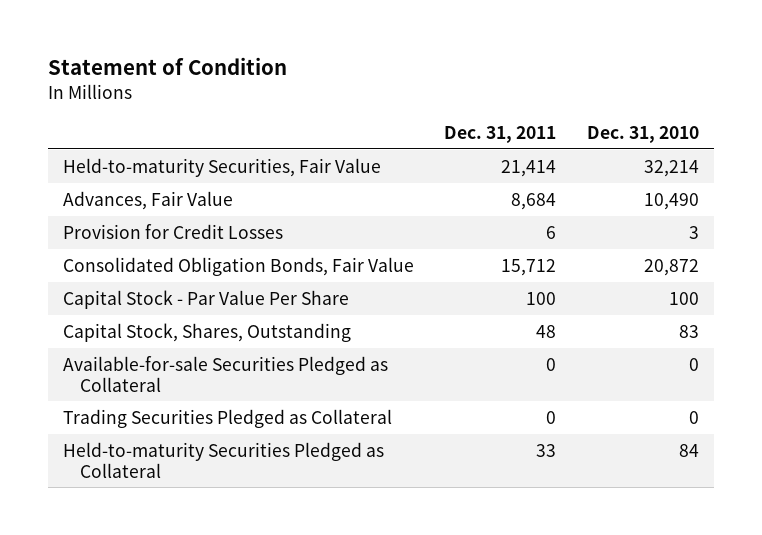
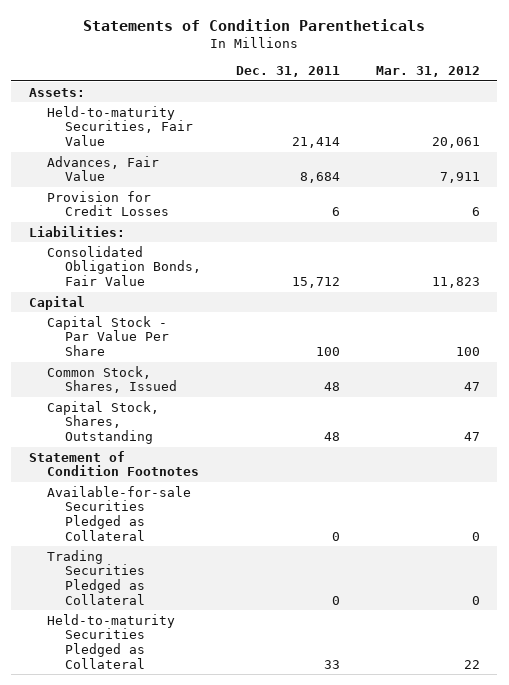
[47,56,287,75] Statement of Condition -> [83,18,426,31] Statements of Condition Parentheticals
[587,126,700,144] Dec. 31, 2010 -> none
none -> [375,66,480,78] Mar. 31, 2012
none -> [29,87,86,97] Assets:
none -> [29,225,126,237] Liabilities:
none -> [29,295,86,310] Capital
none -> [47,365,178,394] Common Stock, Shares, Issued
none -> [29,450,200,477] Statement of Condition Footnotes

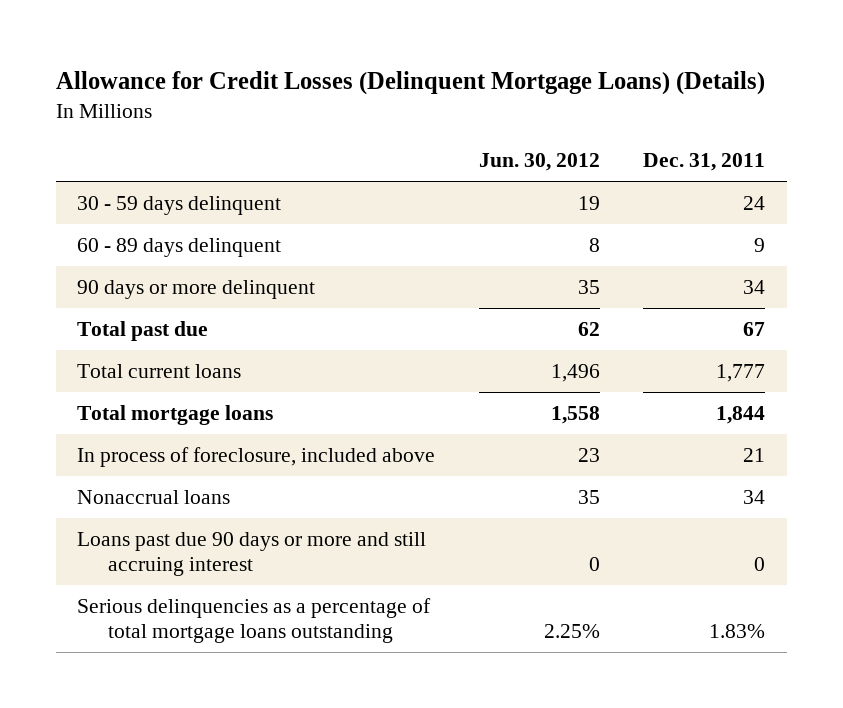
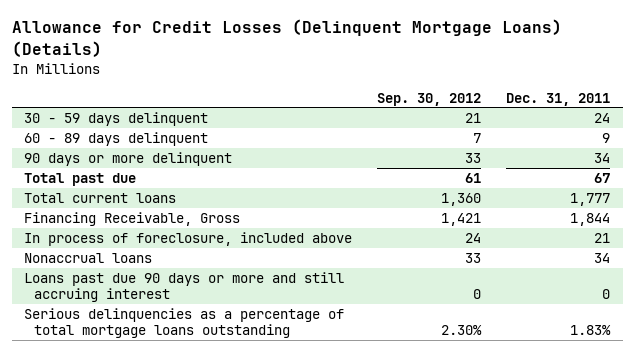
[478,152,600,171] Jun. 30, 2012 -> none
none -> [377,92,482,106] Sep. 30, 2012
[77,404,274,425] Total mortgage loans -> [24,211,241,226] Financing Receivable, Gross

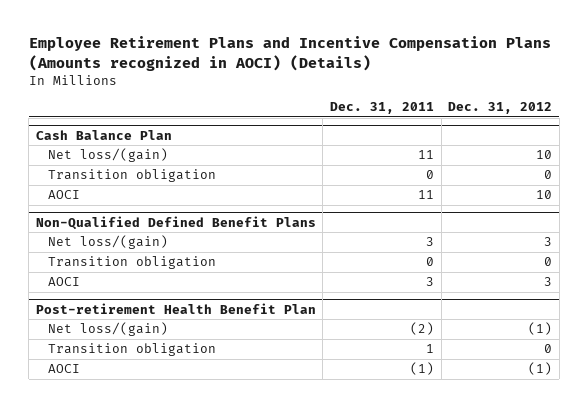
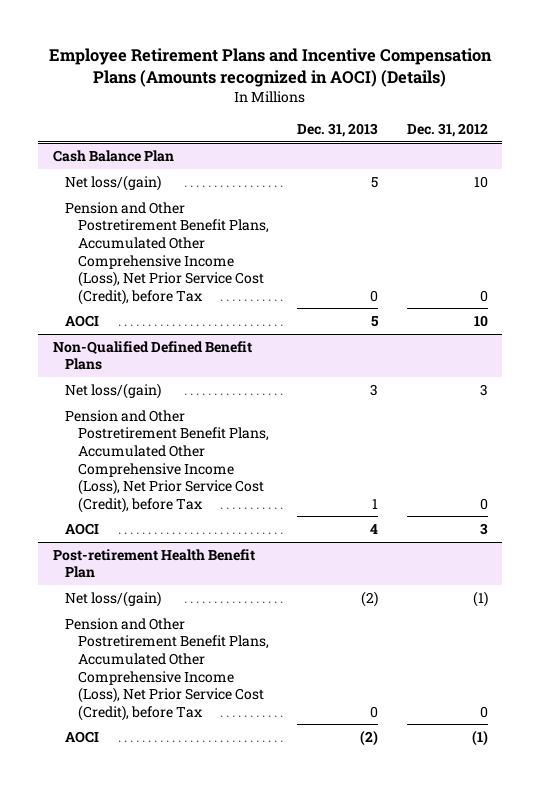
[330,102,435,115] Dec. 31, 2011 -> none
none -> [297,123,379,138] Dec. 31, 2013
[47,169,216,183] Transition obligation -> none
none -> [65,201,269,305] Pension and Other Postretirement Benefit Plans, Accumulated Other Comprehensive Income (Loss), Net Prior Service Cost (Credit), before Tax
[47,256,216,270] Transition obligation -> none
none -> [65,409,269,513] Pension and Other Postretirement Benefit Plans, Accumulated Other Comprehensive Income (Loss), Net Prior Service Cost (Credit), before Tax
[47,343,216,357] Transition obligation -> none
none -> [65,617,269,721] Pension and Other Postretirement Benefit Plans, Accumulated Other Comprehensive Income (Loss), Net Prior Service Cost (Credit), before Tax

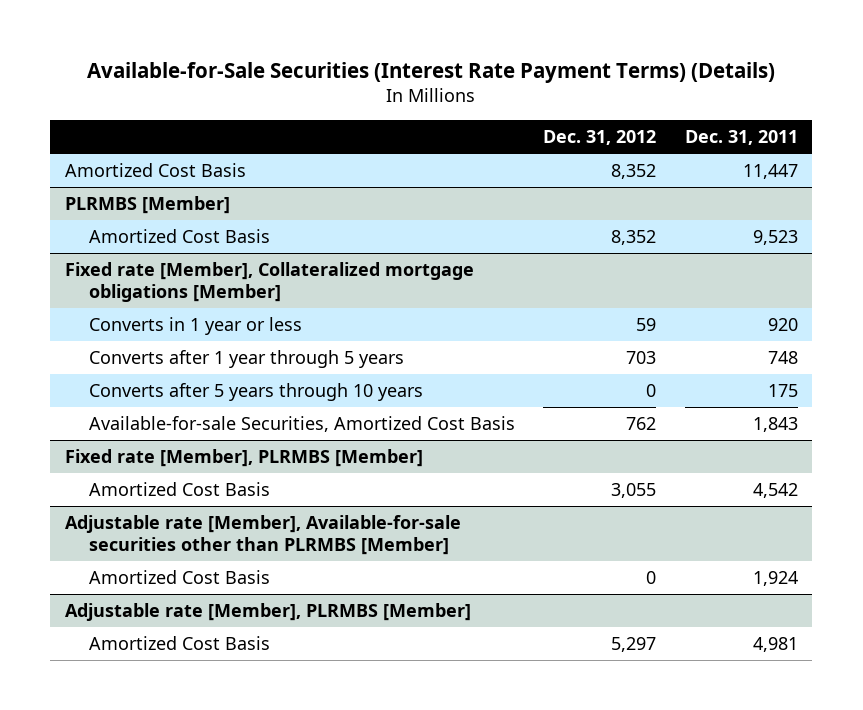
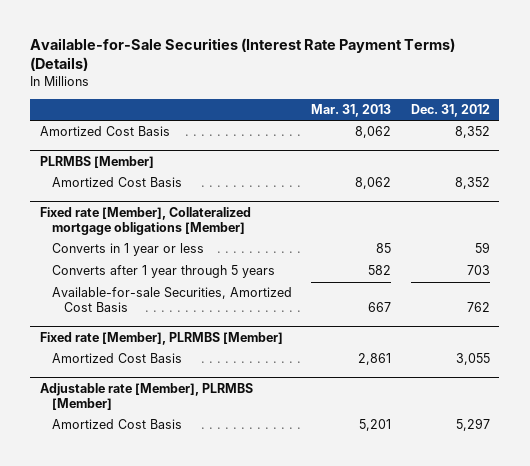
[685,130,799,146] Dec. 31, 2011 -> none
none -> [311,104,392,118] Mar. 31, 2013
[88,383,423,402] Converts after 5 years through 10 years -> none
[64,515,461,555] Adjustable rate [Member], Available-for-sale securities other than PLRMBS [Member] -> none
[88,570,270,585] Amortized Cost Basis -> none

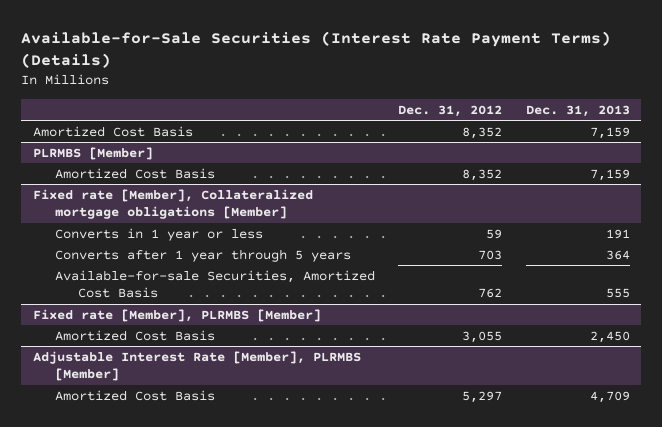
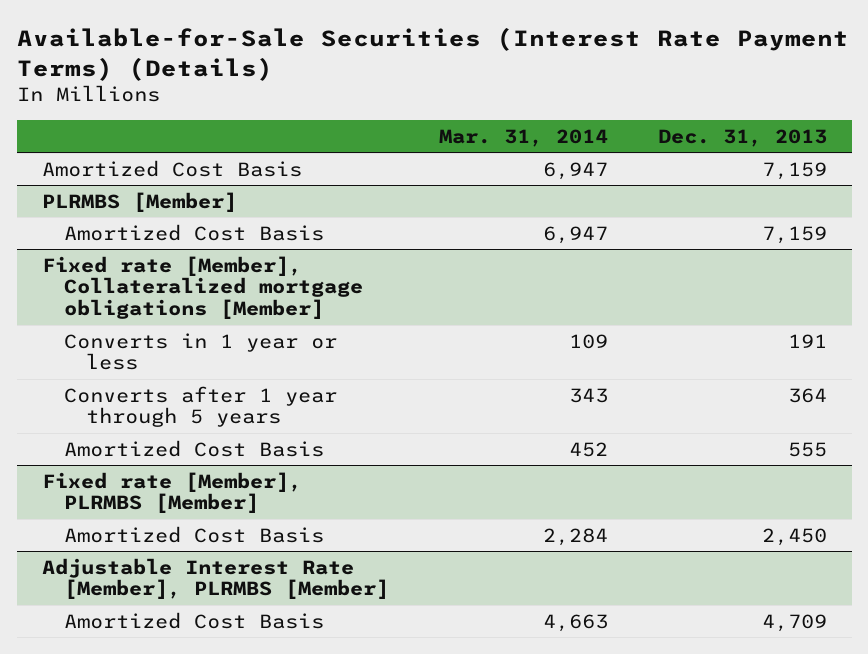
[398,104,503,117] Dec. 31, 2012 -> none
none -> [438,128,608,147] Mar. 31, 2014
[55,269,376,299] Available-for-sale Securities, Amortized Cost Basis -> [63,439,324,457] Amortized Cost Basis

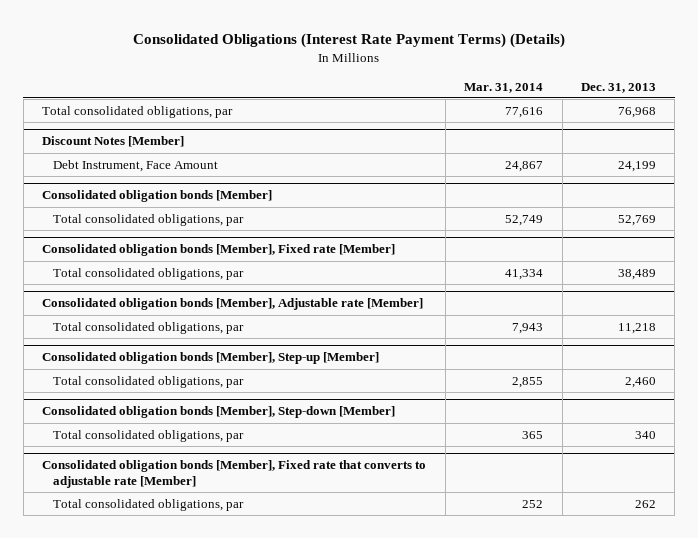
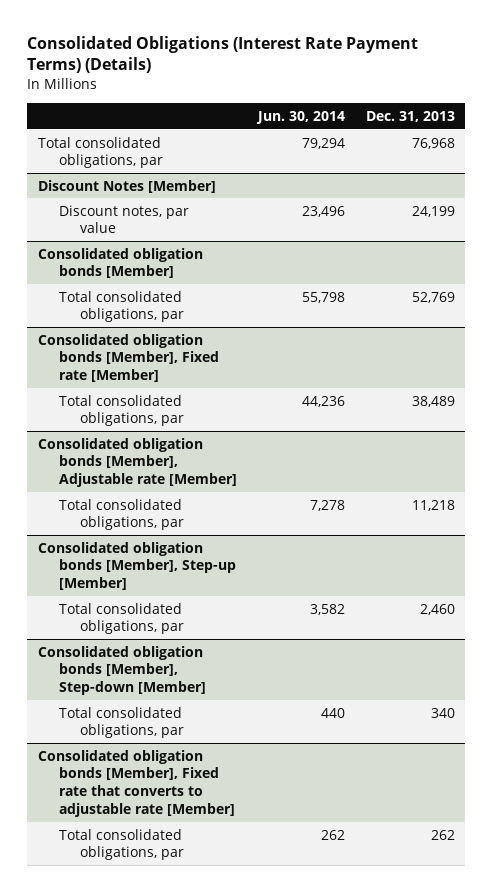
[464,82,544,93] Mar. 31, 2014 -> none
none -> [255,110,345,124] Jun. 30, 2014
[52,159,218,172] Debt Instrument, Face Amount -> [58,204,189,234] Discount notes, par value

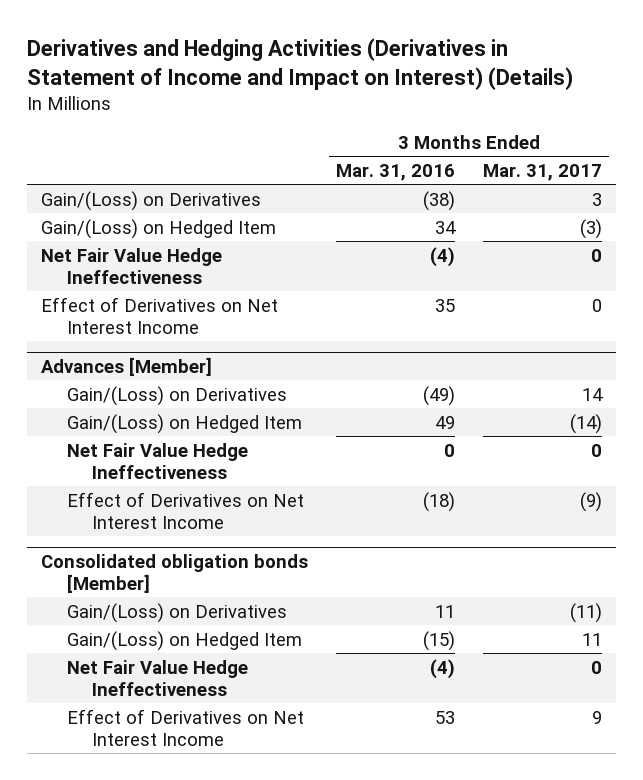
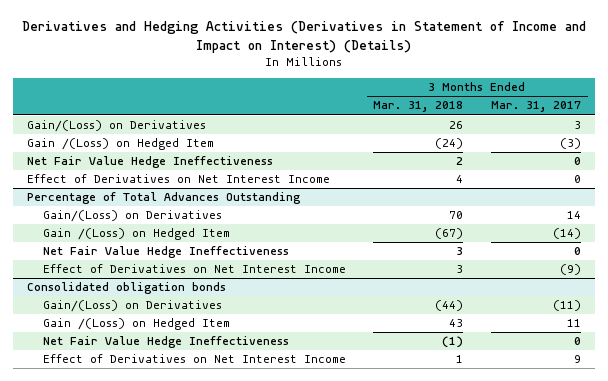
[335,163,455,181] Mar. 31, 2016 -> none
none -> [373,101,464,113] Mar. 31, 2018
[40,218,276,239] Gain/(Loss) on Hedged Item -> [26,138,214,151] Gain /(Loss) on Hedged Item
[40,356,212,376] Advances [Member] -> [26,192,301,205] Percentage of Total Advances Outstanding
[66,413,302,434] Gain/(Loss) on Hedged Item -> [42,228,230,241] Gain /(Loss) on Hedged Item
[40,553,308,593] Consolidated obligation bonds [Member] -> [26,282,226,295] Consolidated obligation bonds
[66,630,302,651] Gain/(Loss) on Hedged Item -> [42,318,230,331] Gain /(Loss) on Hedged Item

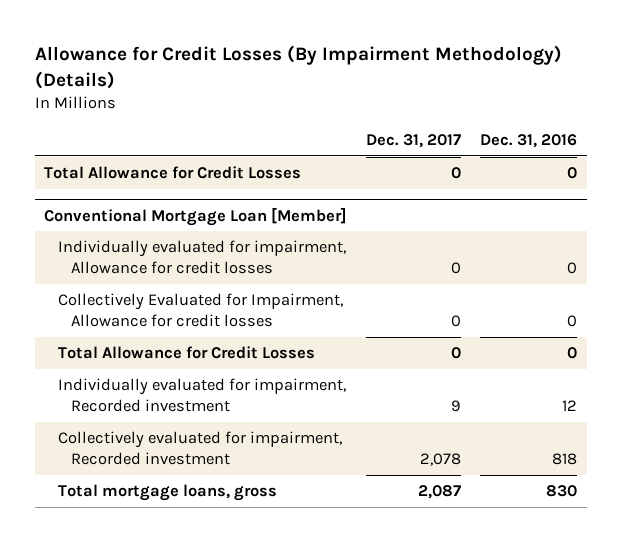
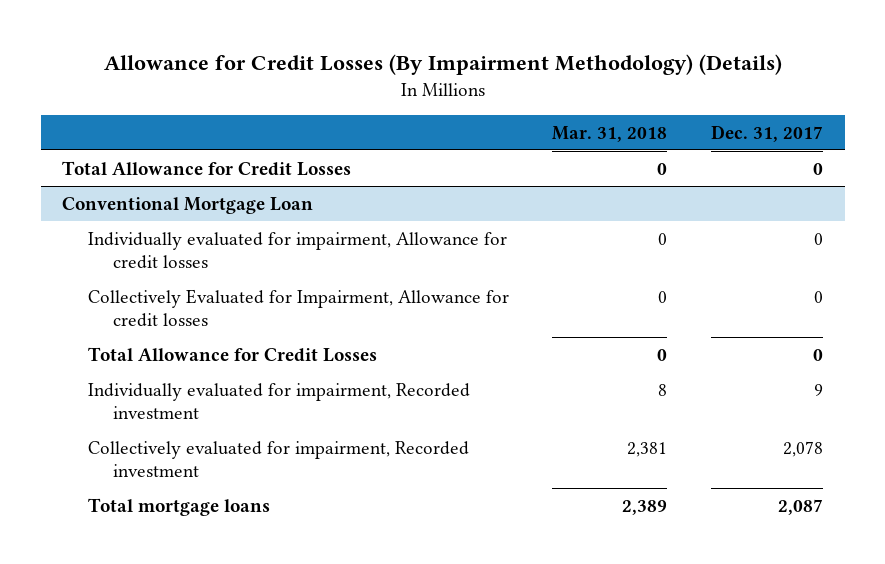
[480,134,578,149] Dec. 31, 2016 -> none
none -> [552,125,668,142] Mar. 31, 2018
[44,206,348,226] Conventional Mortgage Loan [Member] -> [62,196,314,214] Conventional Mortgage Loan
[57,484,277,502] Total mortgage loans, gross -> [87,497,270,516] Total mortgage loans

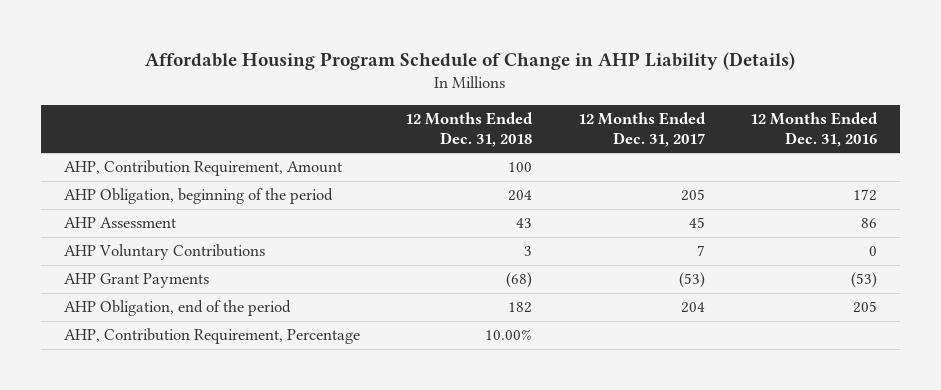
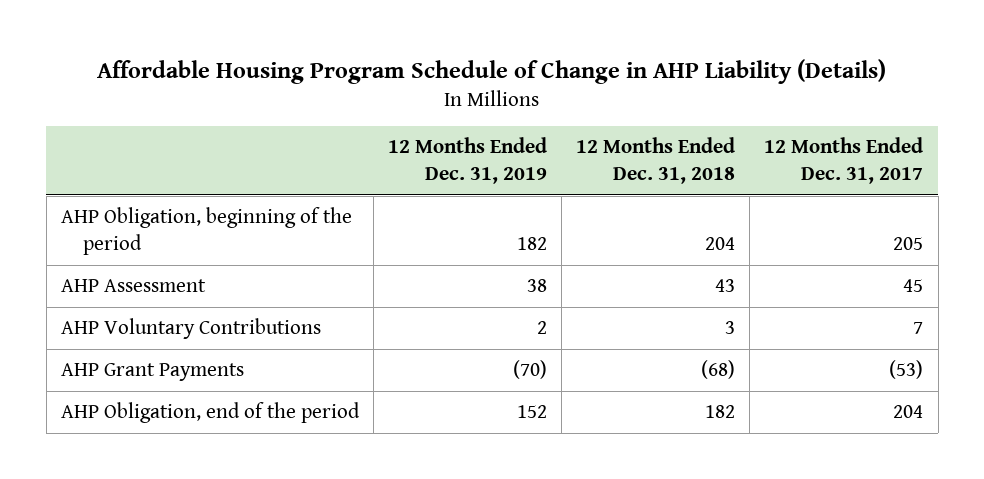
[750,112,879,147] 12 Months Ended Dec. 31, 2016 -> none
none -> [388,137,548,184] 12 Months Ended Dec. 31, 2019
[63,160,342,177] AHP, Contribution Requirement, Amount -> none
[63,328,360,345] AHP, Contribution Requirement, Percentage -> none

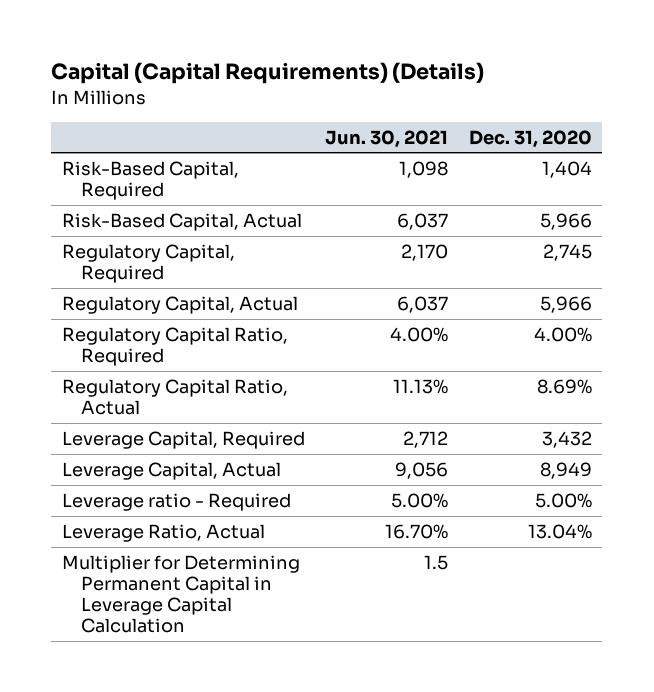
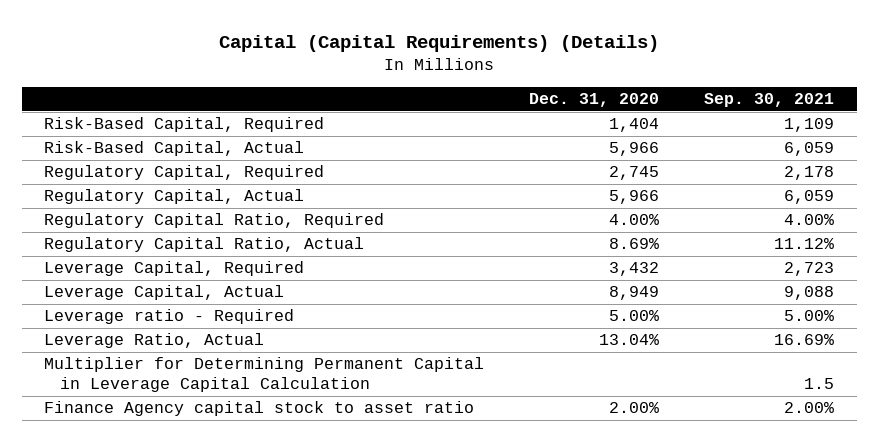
[325,129,449,148] Jun. 30, 2021 -> none
none -> [704,93,835,108] Sep. 30, 2021
none -> [44,401,475,417] Finance Agency capital stock to asset ratio

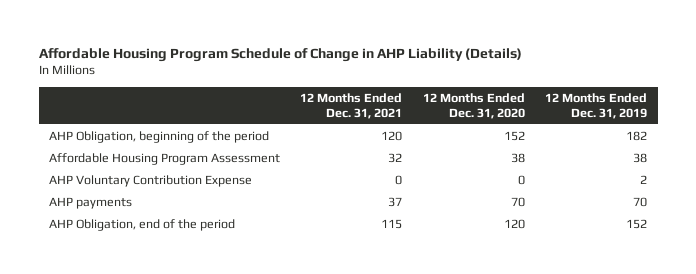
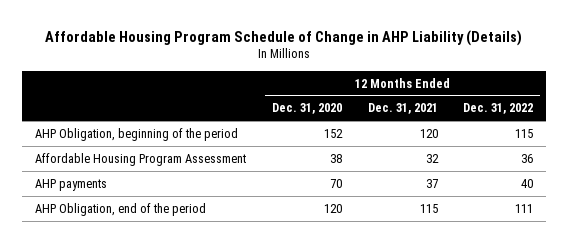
[545,92,648,119] 12 Months Ended Dec. 31, 2019 -> none
none -> [463,103,534,115] Dec. 31, 2022
[48,174,252,187] AHP Voluntary Contribution Expense -> none

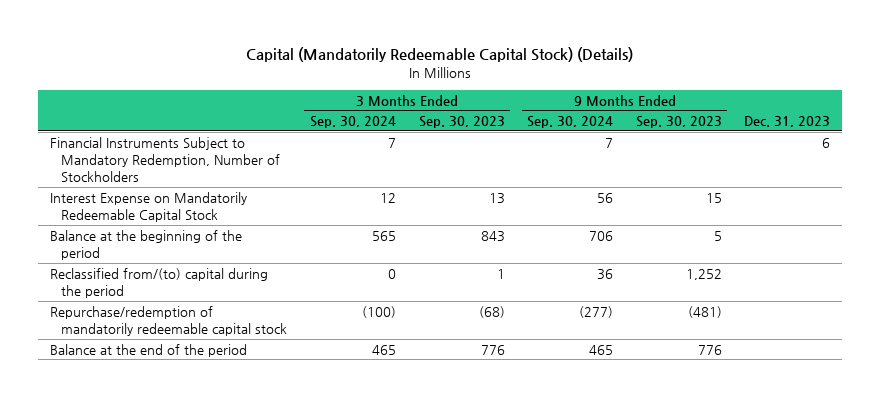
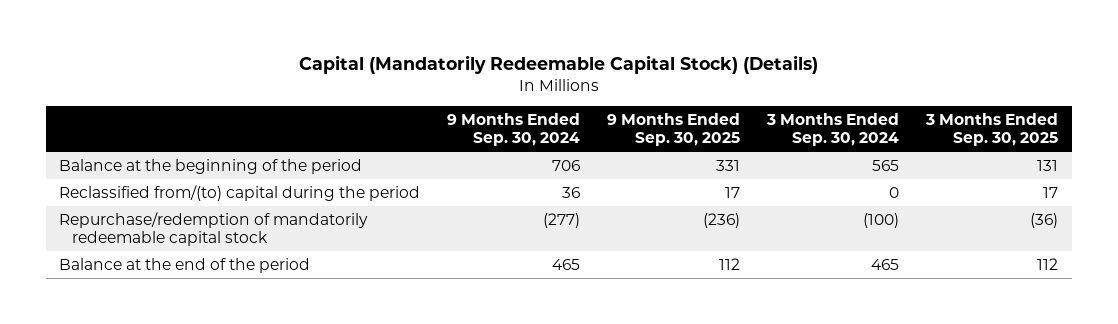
[418,116,505,129] Sep. 30, 2023 -> none
[635,116,722,129] Sep. 30, 2023 -> none
[744,116,831,128] Dec. 31, 2023 -> none
none -> [607,112,741,147] 9 Months Ended Sep. 30, 2025
none -> [925,112,1059,147] 3 Months Ended Sep. 30, 2025
[49,136,281,182] Financial Instruments Subject to Mandatory Redemption, Number of Stockholders -> none
[49,191,247,222] Interest Expense on Mandatorily Redeemable Capital Stock -> none

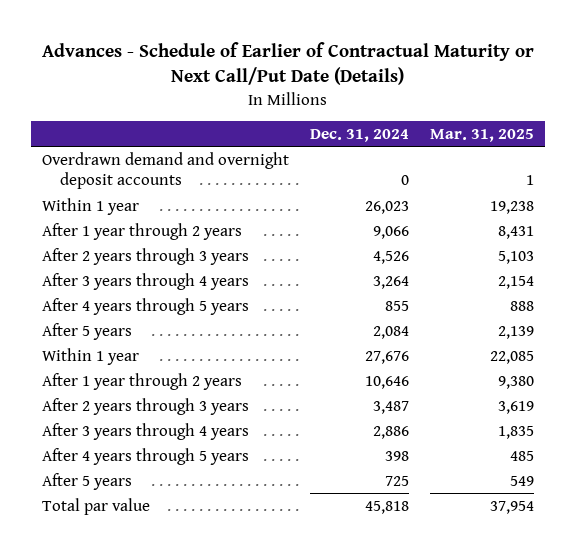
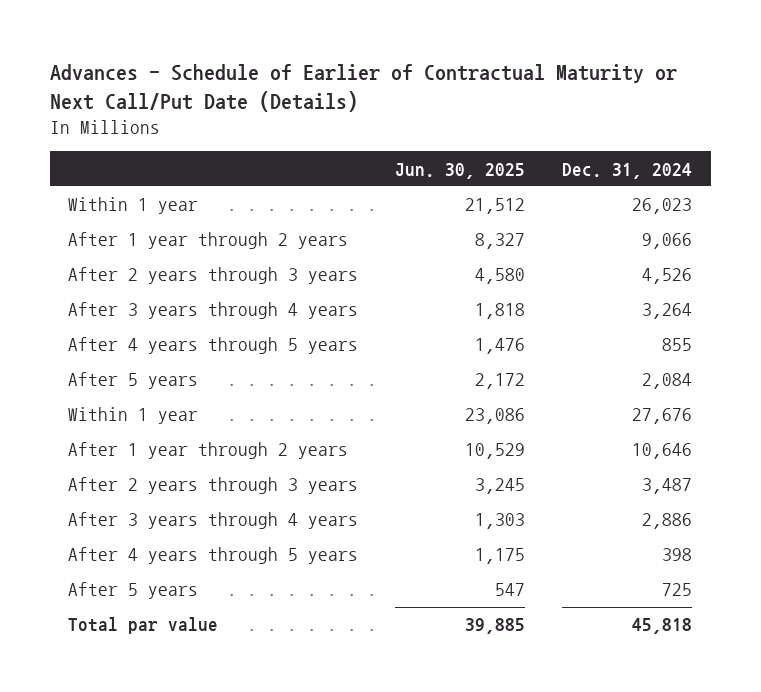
[430,128,535,142] Mar. 31, 2025 -> none
none -> [395,162,526,179] Jun. 30, 2025
[41,151,289,190] Overdrawn demand and overnight deposit accounts -> none

